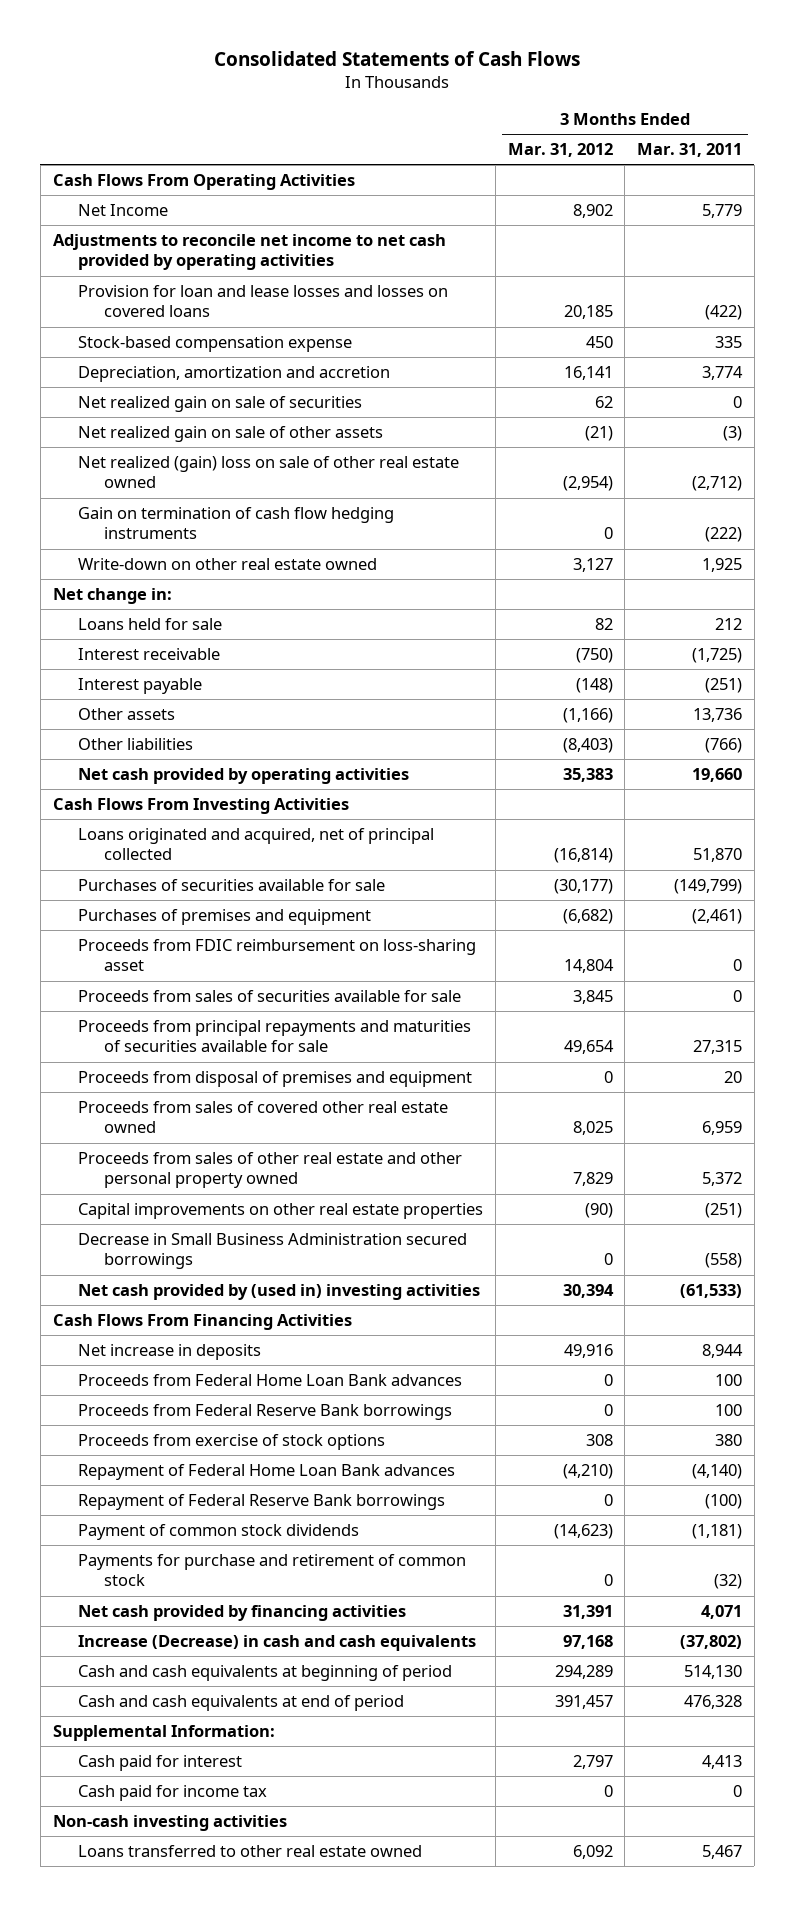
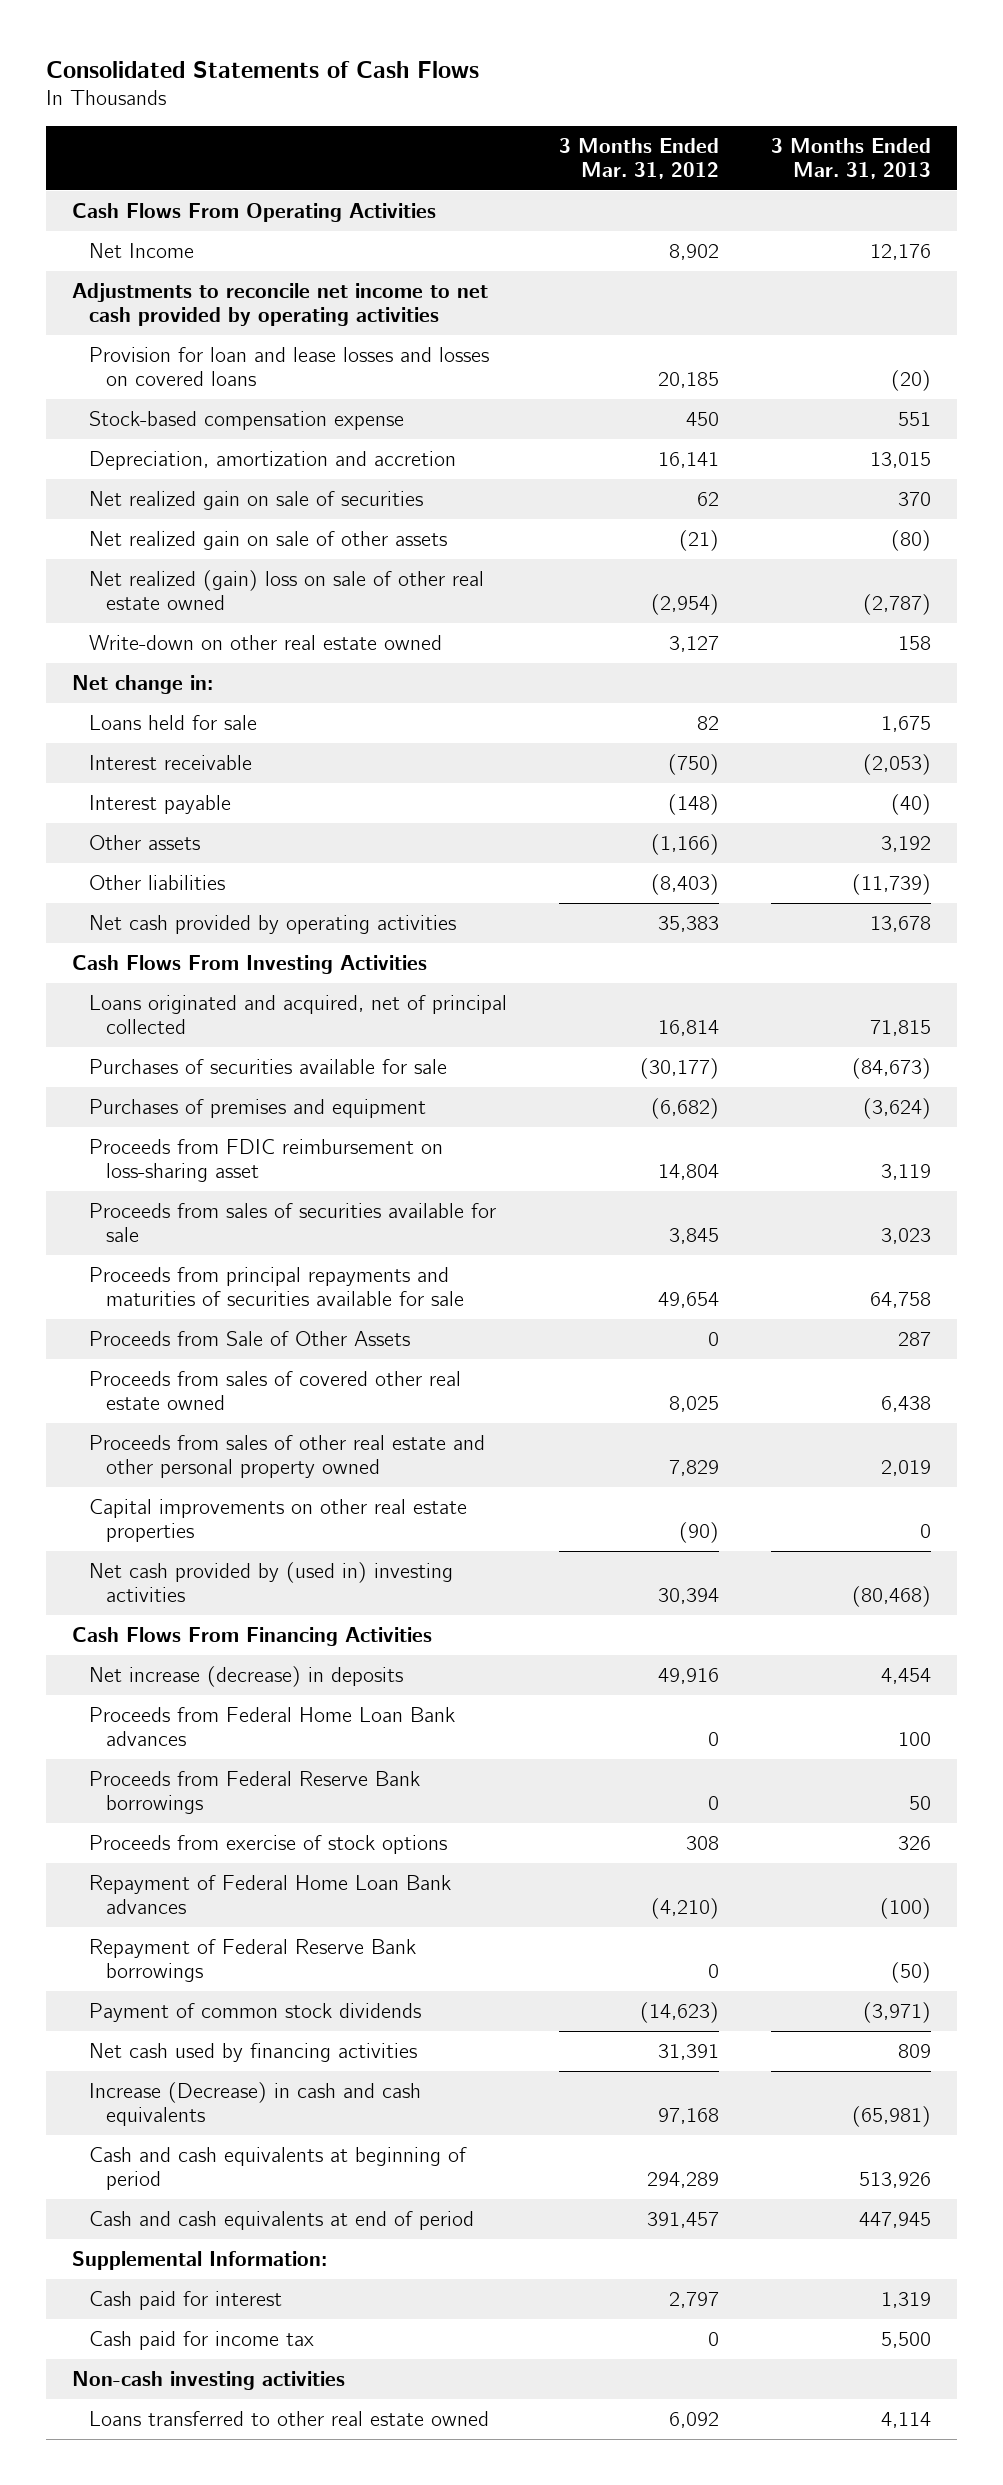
[637,143,743,158] Mar. 31, 2011 -> none
none -> [770,137,931,180] 3 Months Ended Mar. 31, 2013
[78,506,395,540] Gain on termination of cash flow hedging instruments -> none
[553,848,613,864] (16,814) -> [657,1020,719,1037] 16,814
[78,1070,473,1087] Proceeds from disposal of premises and equipment -> none
none -> [88,1330,410,1346] Proceeds from Sale of Other Assets
[78,1232,468,1270] Decrease in Small Business Administration secured borrowings -> none
[78,1343,262,1360] Net increase in deposits -> [88,1665,403,1687] Net increase (decrease) in deposits
[78,1553,467,1587] Payments for purchase and retirement of common stock -> none
[78,1604,407,1621] Net cash provided by financing activities -> [88,2042,417,2062] Net cash used by financing activities

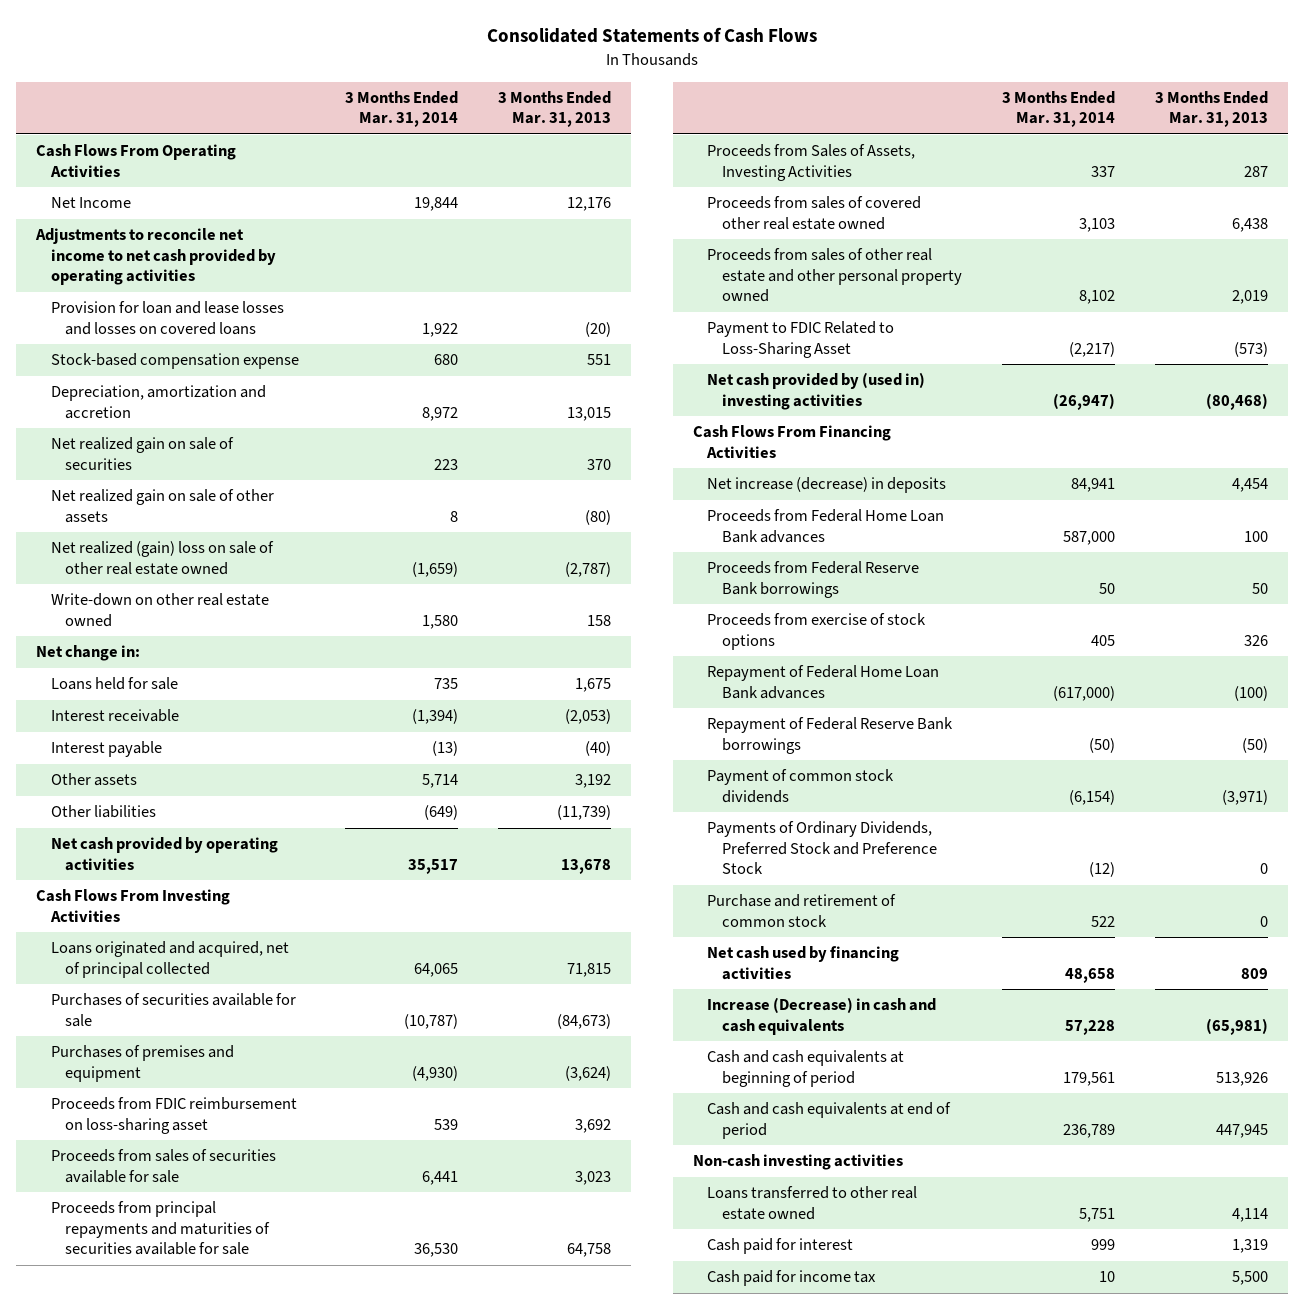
[558,137,719,180] 3 Months Ended Mar. 31, 2012 -> none
none -> [345,90,459,128] 3 Months Ended Mar. 31, 2014
[880,1164,931,1181] 3,119 -> [575,1118,612,1133] 3,692
[88,1330,410,1346] Proceeds from Sale of Other Assets -> [707,144,916,181] Proceeds from Sales of Assets, Investing Activities
[88,1498,467,1543] Capital improvements on other real estate properties -> none
none -> [707,321,895,358] Payment to FDIC Related to Loss-Sharing Asset
none -> [707,821,937,875] Payments of Ordinary Dividends, Preferred Stock and Preference Stock
none -> [707,894,897,927] Purchase and retirement of common stock
[71,2250,327,2270] Supplemental Information: -> none
[88,2290,282,2310] Cash paid for interest -> [707,1238,854,1255] Cash paid for interest
[88,2330,314,2350] Cash paid for income tax -> [707,1270,877,1287] Cash paid for income tax

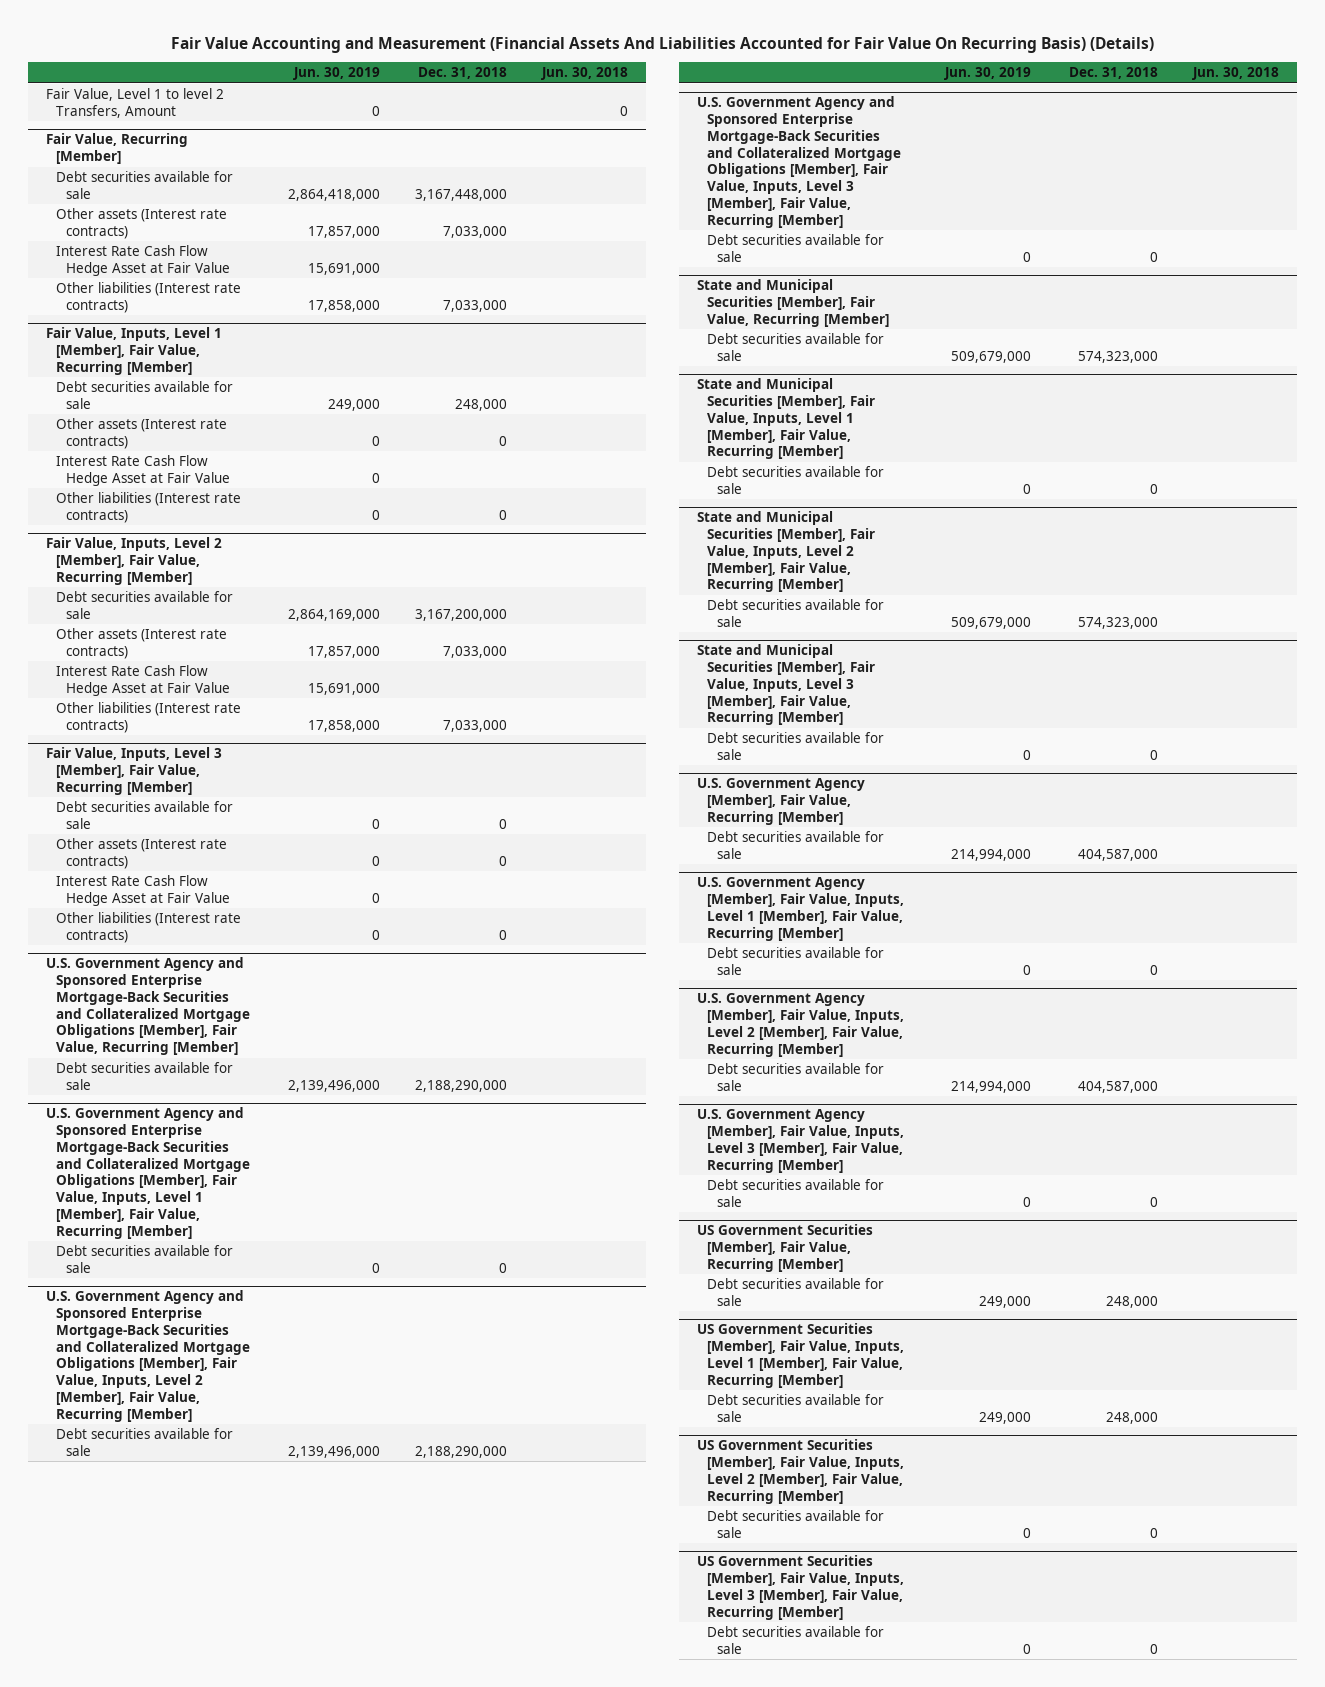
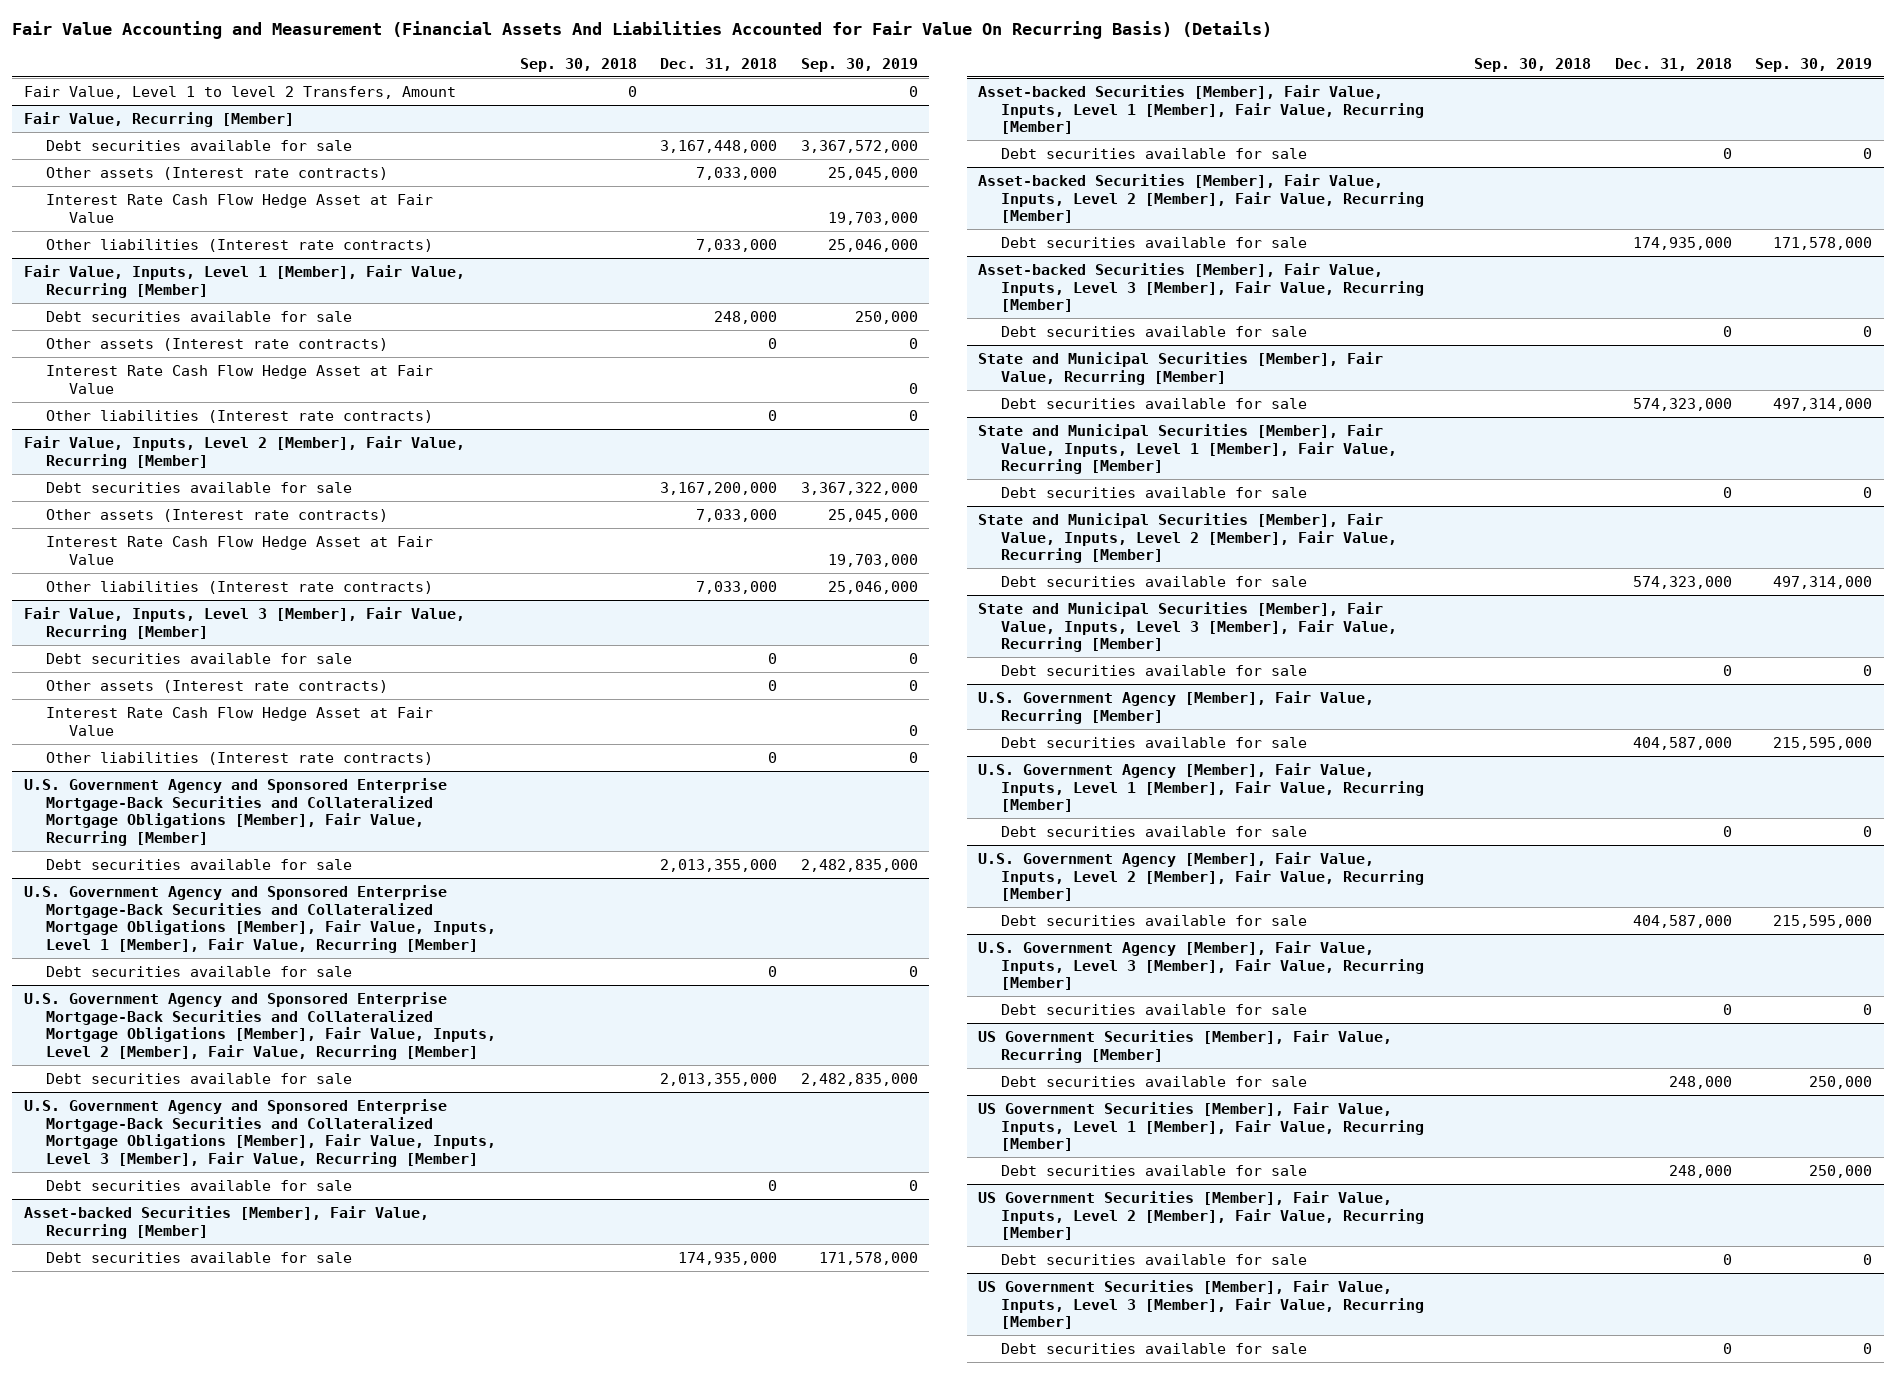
[293,67,381,81] Jun. 30, 2019 -> none
[541,67,629,81] Jun. 30, 2018 -> none
none -> [519,57,637,72] Sep. 30, 2018
none -> [800,57,918,72] Sep. 30, 2019
[415,1079,508,1092] 2,188,290,000 -> [660,858,778,872] 2,013,355,000
[415,1445,508,1458] 2,188,290,000 -> [660,1072,778,1086] 2,013,355,000
none -> [23,1205,429,1239] Asset-backed Securities [Member], Fair Value, Recurring [Member]
none -> [46,1251,353,1263] Debt securities available for sale
none -> [978,84,1425,135] Asset-backed Securities [Member], Fair Value, Inputs, Level 1 [Member], Fair Value, Recurring [Member]
none -> [1001,147,1308,159] Debt securities available for sale
none -> [978,173,1425,224] Asset-backed Securities [Member], Fair Value, Inputs, Level 2 [Member], Fair Value, Recurring [Member]
none -> [1001,236,1308,248] Debt securities available for sale
none -> [978,262,1425,313] Asset-backed Securities [Member], Fair Value, Inputs, Level 3 [Member], Fair Value, Recurring [Member]
none -> [1001,325,1308,337] Debt securities available for sale

